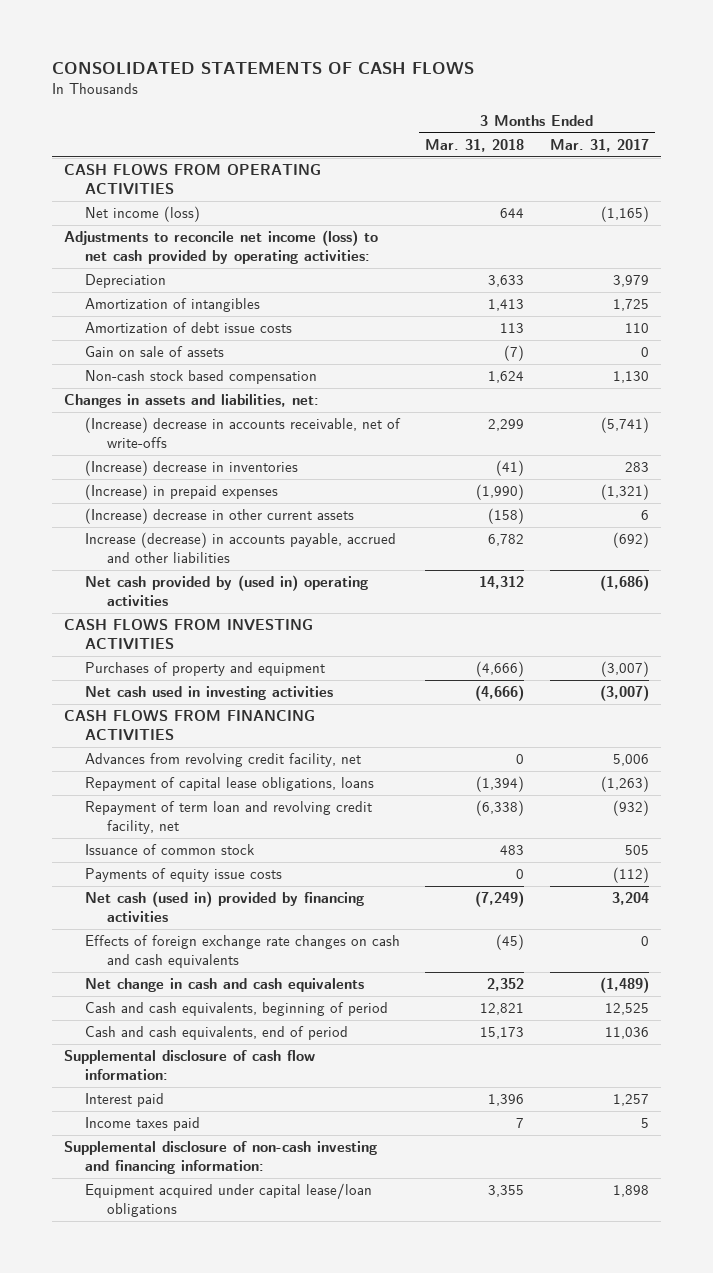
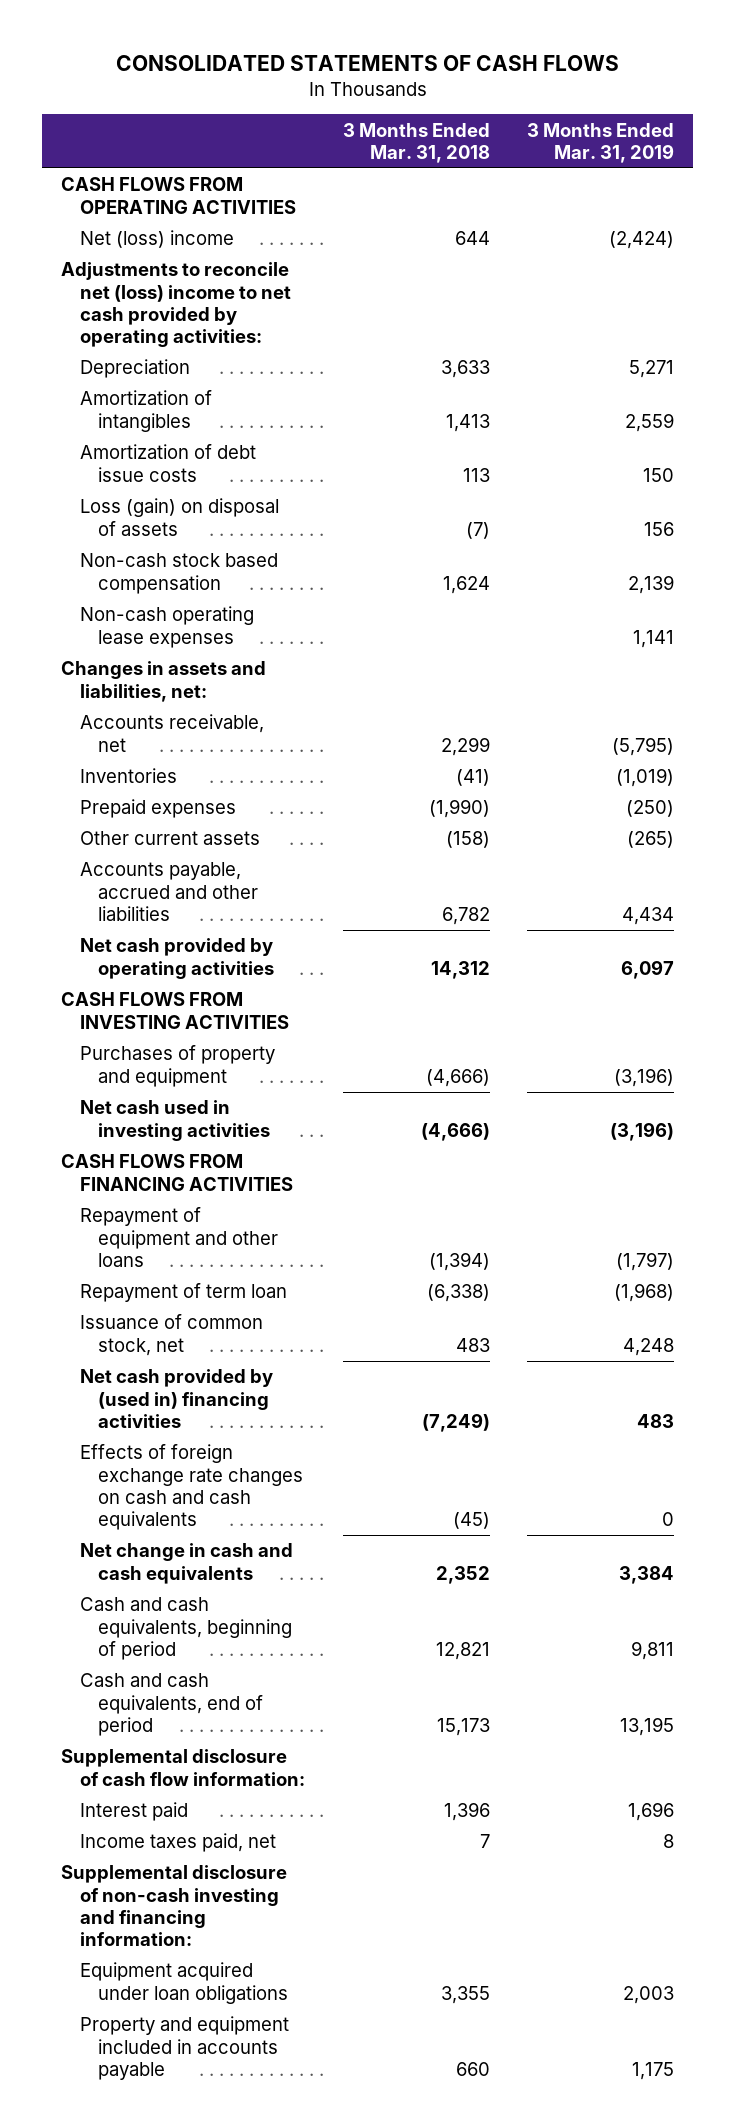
[549,139,649,153] Mar. 31, 2017 -> none
none -> [527,122,675,163] 3 Months Ended Mar. 31, 2019
[85,206,201,223] Net income (loss) -> [79,230,234,249] Net (loss) income
[64,230,379,264] Adjustments to reconcile net income (loss) to net cash provided by operating activities: -> [61,262,291,347] Adjustments to reconcile net (loss) income to net cash provided by operating activities:
[85,346,225,358] Gain on sale of assets -> [79,498,279,536] Loss (gain) on disposal of assets
none -> [79,606,254,648] Non-cash operating lease expenses
[85,417,402,448] (Increase) decrease in accounts receivable, net of write-offs -> [79,714,264,752] Accounts receivable, net
[85,460,299,477] (Increase) decrease in inventories -> [79,768,177,784] Inventories
[85,484,279,501] (Increase) in prepaid expenses -> [79,799,236,819] Prepaid expenses
[85,508,355,525] (Increase) decrease in other current assets -> [79,831,260,846] Other current assets
[85,532,397,563] Increase (decrease) in accounts payable, accrued and other liabilities -> [79,862,259,921] Accounts payable, accrued and other liabilities
[85,575,369,606] Net cash provided by (used in) operating activities -> [79,938,275,979] Net cash provided by operating activities
[85,753,362,768] Advances from revolving credit facility, net -> none
[85,868,283,883] Payments of equity issue costs -> none
[85,777,375,792] Repayment of capital lease obligations, loans -> [79,1207,279,1267] Repayment of equipment and other loans
[85,801,373,834] Repayment of term loan and revolving credit facility, net -> [79,1283,287,1303] Repayment of term loan
[85,844,256,856] Issuance of common stock -> [79,1314,263,1356] Issuance of common stock, net
[85,891,365,922] Net cash (used in) provided by financing activities -> [79,1369,273,1428] Net cash provided by (used in) financing activities
[85,1117,201,1132] Income taxes paid -> [79,1833,276,1853] Income taxes paid, net
[85,1183,373,1217] Equipment acquired under capital lease/loan obligations -> [79,1962,289,2004] Equipment acquired under loan obligations
none -> [79,2016,289,2080] Property and equipment included in accounts payable

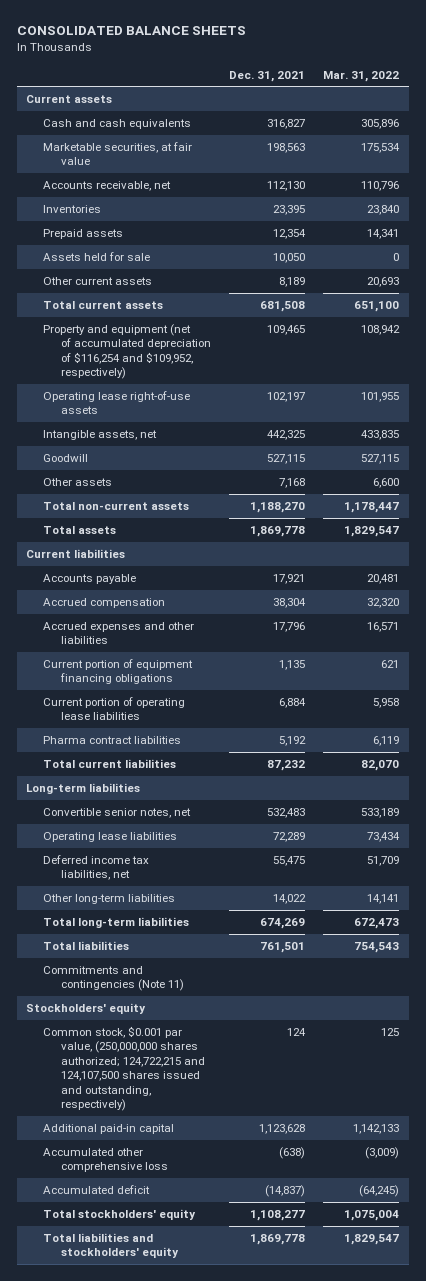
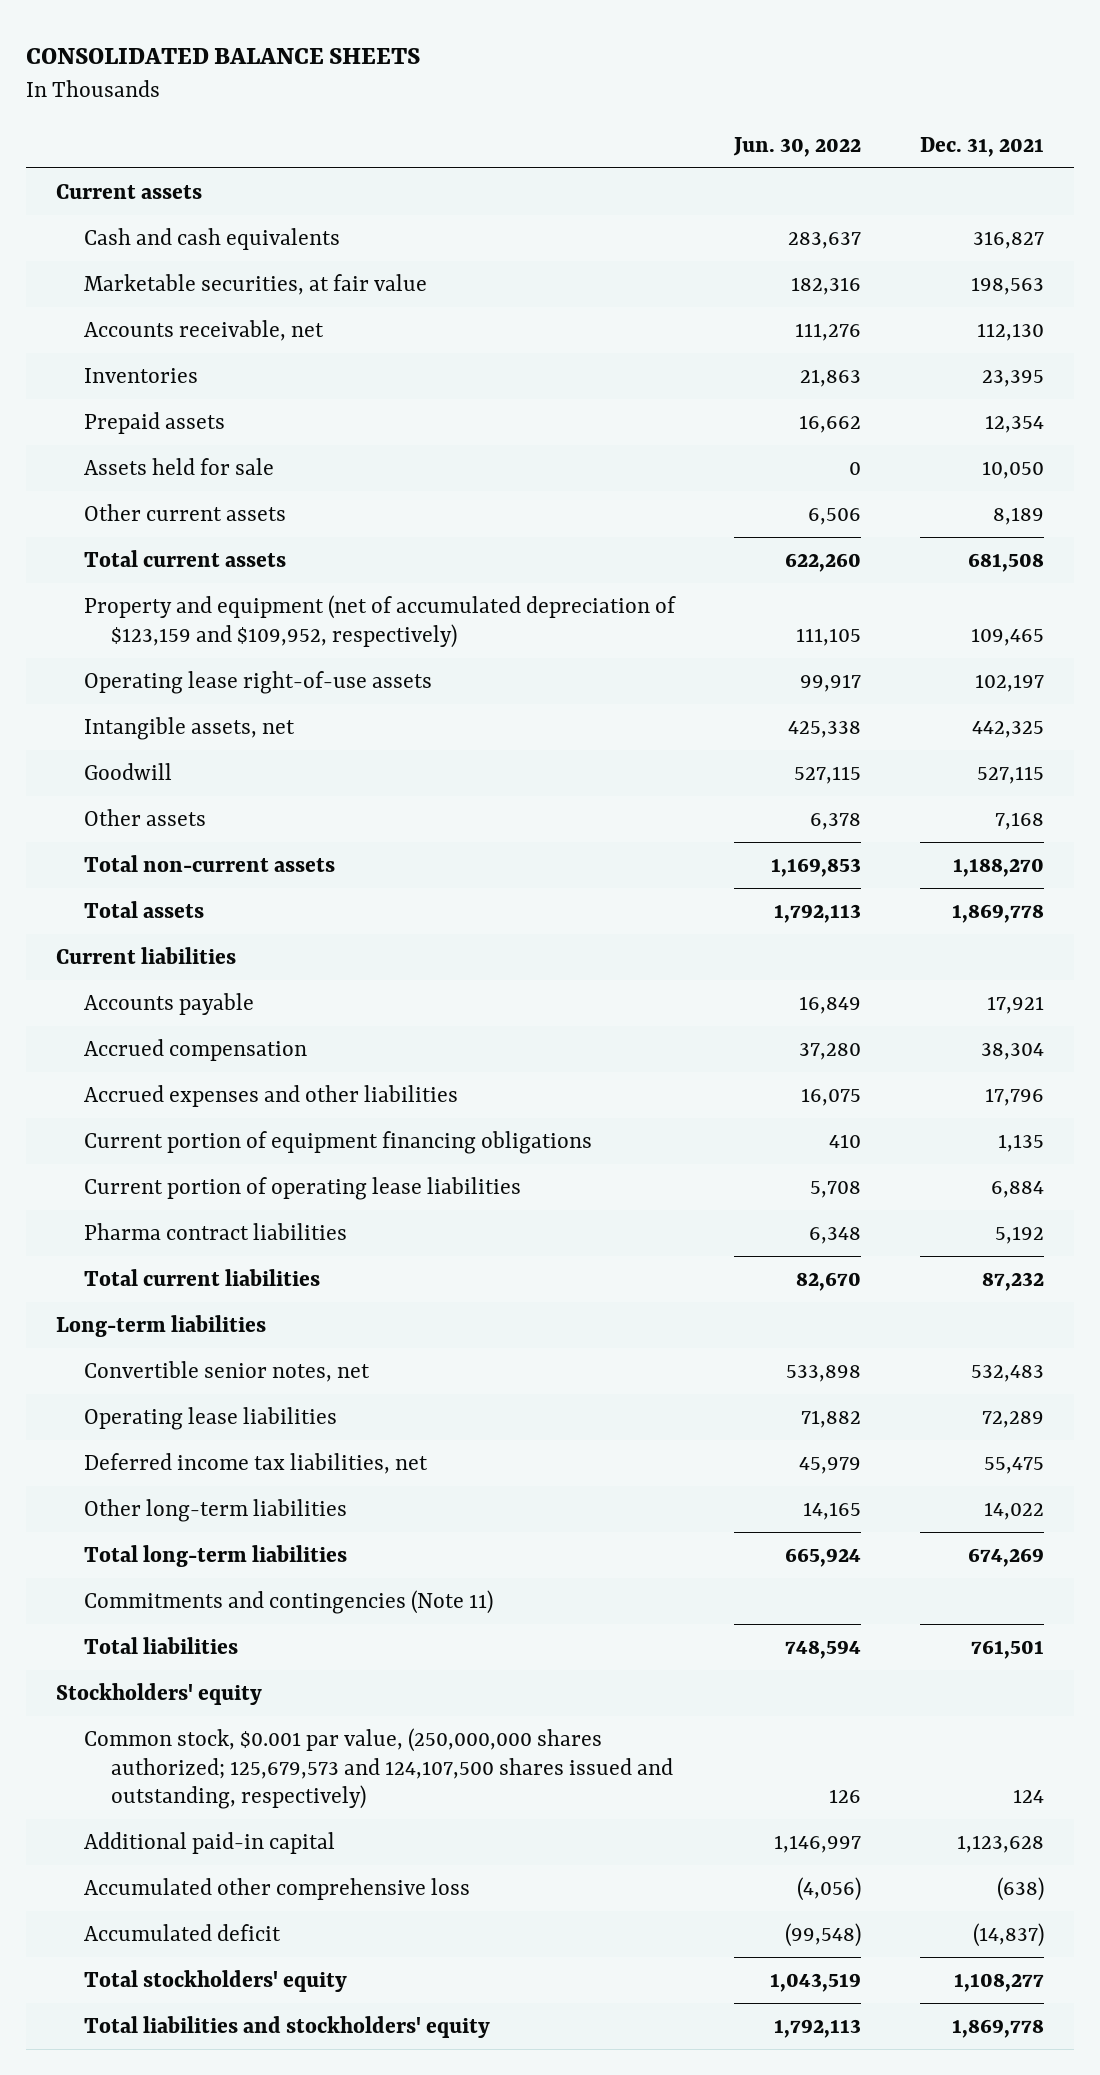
[323,70,400,82] Mar. 31, 2022 -> none
none -> [732,136,861,157] Jun. 30, 2022
[43,323,211,380] Property and equipment (net of accumulated depreciation of $116,254 and $109,952, respectively) -> [83,595,676,648] Property and equipment (net of accumulated depreciation of $123,159 and $109,952, respectively)
[43,940,130,950] Total liabilities -> [83,1637,238,1655] Total liabilities
[43,1025,205,1112] Common stock, $0.001 par value, (250,000,000 shares authorized; 124,722,215 and 124,107,500 shares issued and outstanding, respectively) -> [83,1728,674,1810] Common stock, $0.001 par value, (250,000,000 shares authorized; 125,679,573 and 124,107,500 shares issued and outstanding, respectively)

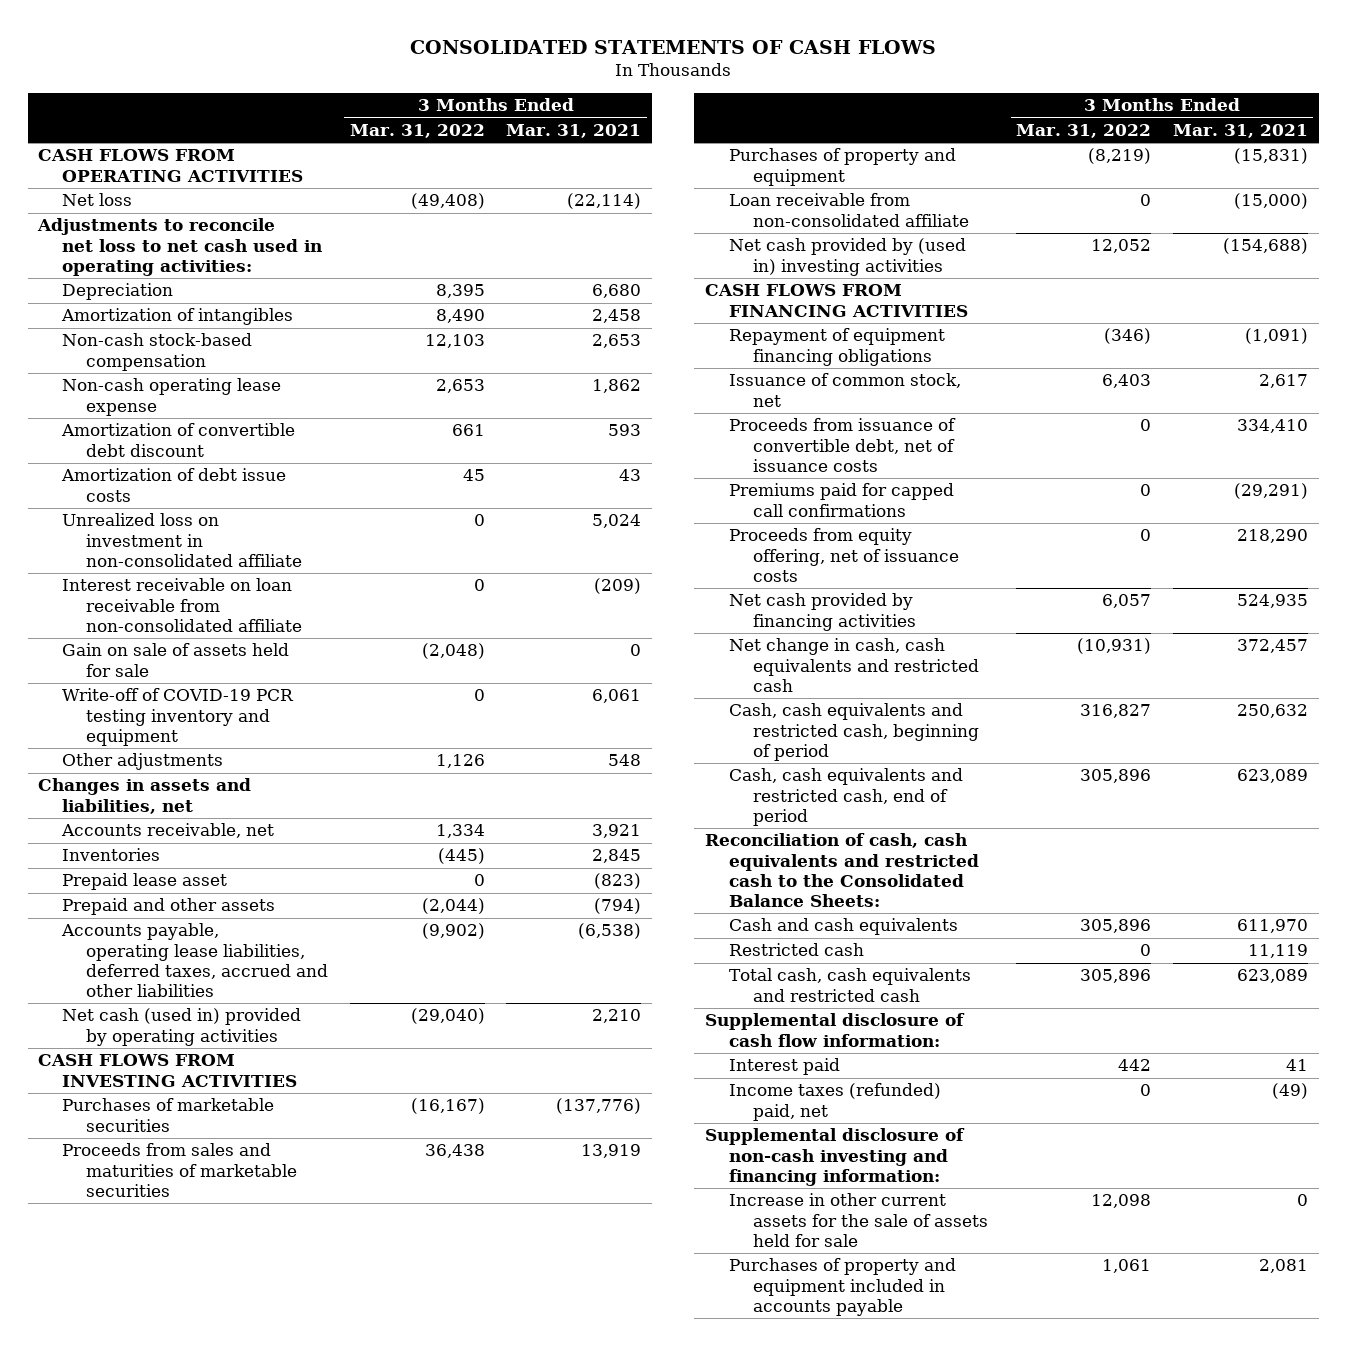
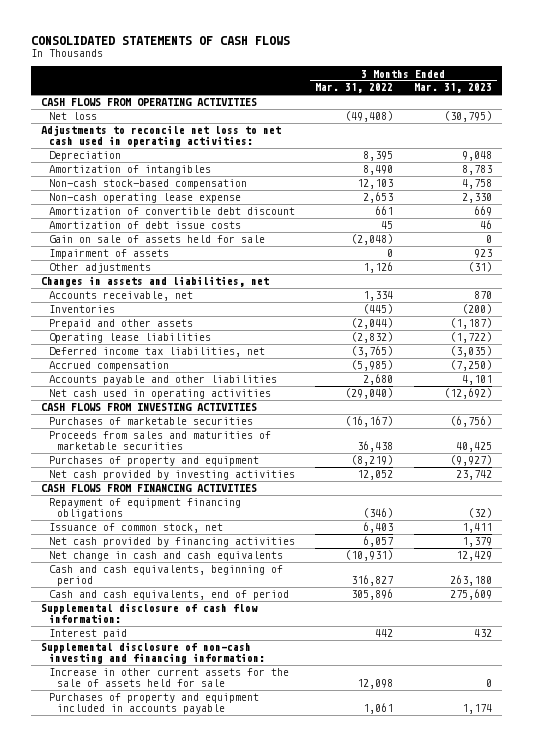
[506,124,642,139] Mar. 31, 2021 -> none
none -> [413,83,492,94] Mar. 31, 2023
[62,513,303,567] Unrealized loss on investment in non-consolidated affiliate -> none
[62,578,303,632] Interest receivable on loan receivable from non-consolidated affiliate -> none
[62,688,295,746] Write-off of COVID-19 PCR testing inventory and equipment -> none
none -> [48,249,169,260] Impairment of assets
[62,873,228,891] Prepaid lease asset -> none
none -> [48,333,211,344] Operating lease liabilities
none -> [48,347,265,358] Deferred income tax liabilities, net
none -> [48,361,169,372] Accrued compensation
[61,923,329,998] Accounts payable, operating lease liabilities, deferred taxes, accrued and other liabilities -> [48,375,277,386] Accounts payable and other liabilities
[421,923,485,940] (9,902) -> [363,374,394,386] 2,680
[62,1008,302,1046] Net cash (used in) provided by operating activities -> [48,389,271,400] Net cash used in operating activities
[728,193,969,227] Loan receivable from non-consolidated affiliate -> none
[728,238,966,276] Net cash provided by (used in) investing activities -> [48,470,295,481] Net cash provided by investing activities
[728,418,956,472] Proceeds from issuance of convertible debt, net of issuance costs -> none
[728,483,954,517] Premiums paid for capped call confirmations -> none
[728,528,959,582] Proceeds from equity offering, net of issuance costs -> none
[704,833,979,908] Reconciliation of cash, cash equivalents and restricted cash to the Consolidated Balance Sheets: -> none
[728,918,958,936] Cash and cash equivalents -> none
[728,943,864,957] Restricted cash -> none
[728,968,971,1002] Total cash, cash equivalents and restricted cash -> none
[728,638,979,692] Net change in cash, cash equivalents and restricted cash -> [48,551,283,562] Net change in cash and cash equivalents
[728,703,979,761] Cash, cash equivalents and restricted cash, beginning of period -> [48,565,283,587] Cash and cash equivalents, beginning of period
[728,768,963,826] Cash, cash equivalents and restricted cash, end of period -> [48,590,289,601] Cash and cash equivalents, end of period
[728,1083,941,1121] Income taxes (refunded) paid, net -> none

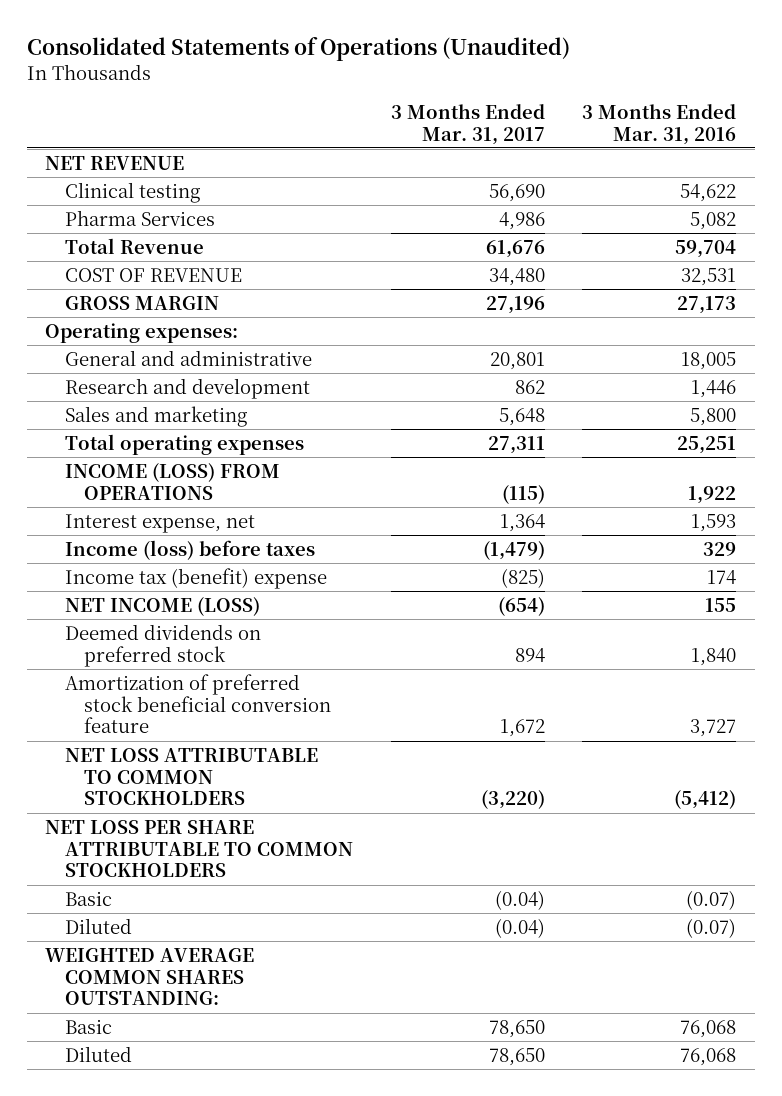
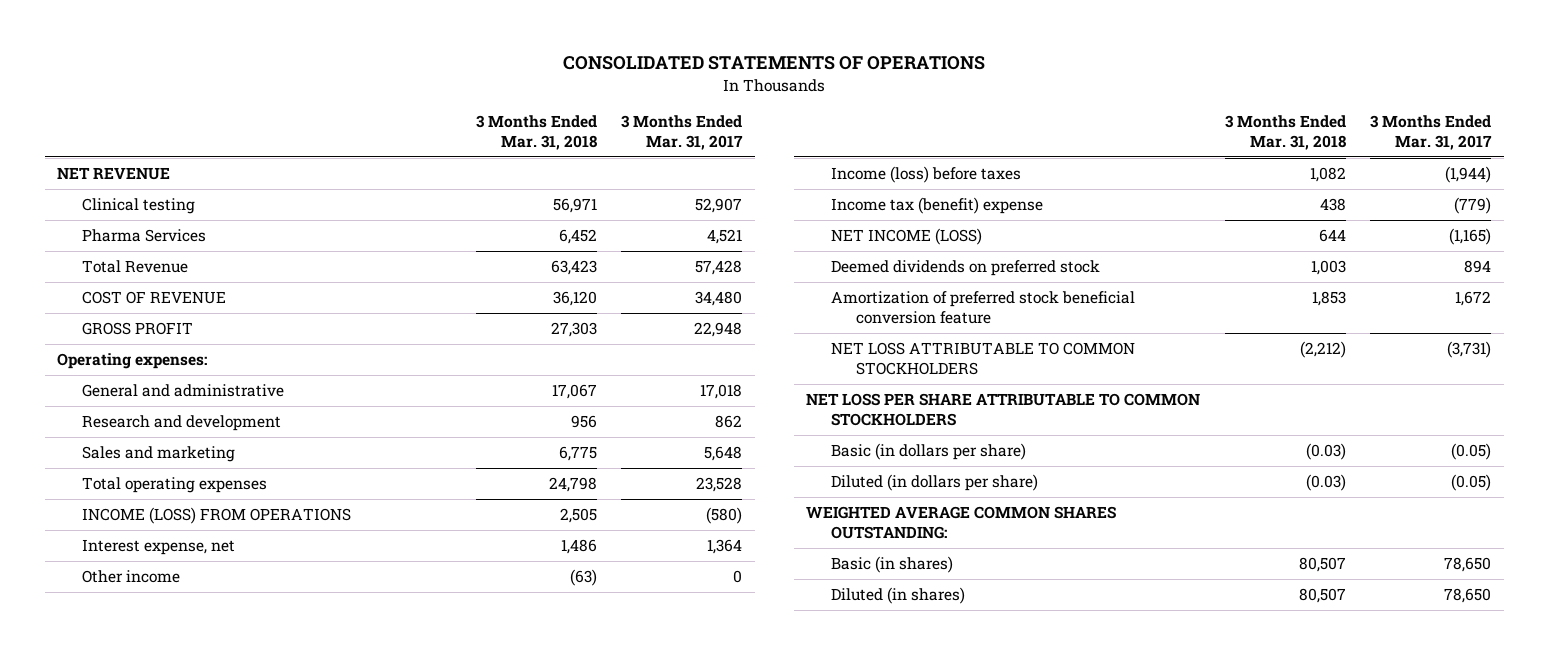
[26,36,570,61] Consolidated Statements of Operations (Unaudited) -> [563,56,986,71] CONSOLIDATED STATEMENTS OF OPERATIONS
[582,103,737,145] 3 Months Ended Mar. 31, 2016 -> none
none -> [475,115,597,150] 3 Months Ended Mar. 31, 2018
[488,183,545,202] 56,690 -> [695,198,743,214] 52,907
[498,211,545,230] 4,986 -> [707,229,743,245] 4,521
[485,239,545,258] 61,676 -> [695,260,743,276] 57,428
[64,295,219,310] GROSS MARGIN -> [82,322,194,336] GROSS PROFIT
[485,295,545,314] 27,196 -> [694,322,743,338] 22,948
[489,351,545,370] 20,801 -> [700,384,743,400] 17,018
[487,435,545,454] 27,311 -> [696,477,743,493] 23,528
[501,484,545,504] (115) -> [706,507,743,525] (580)
none -> [82,570,181,584] Other income
[482,540,545,560] (1,479) -> [1445,166,1492,184] (1,944)
[500,567,545,588] (825) -> [1454,197,1492,215] (779)
[497,596,545,616] (654) -> [1449,228,1492,246] (1,165)
[480,790,545,810] (3,220) -> [1447,341,1492,359] (3,731)
[64,890,112,906] Basic -> [831,443,1027,461] Basic (in dollars per share)
[494,889,545,910] (0.04) -> [1451,443,1492,461] (0.05)
[64,917,132,934] Diluted -> [831,474,1039,492] Diluted (in dollars per share)
[494,917,545,938] (0.04) -> [1451,474,1492,492] (0.05)
[64,1018,112,1034] Basic -> [831,556,954,574] Basic (in shares)
[64,1045,132,1062] Diluted -> [831,587,966,605] Diluted (in shares)

